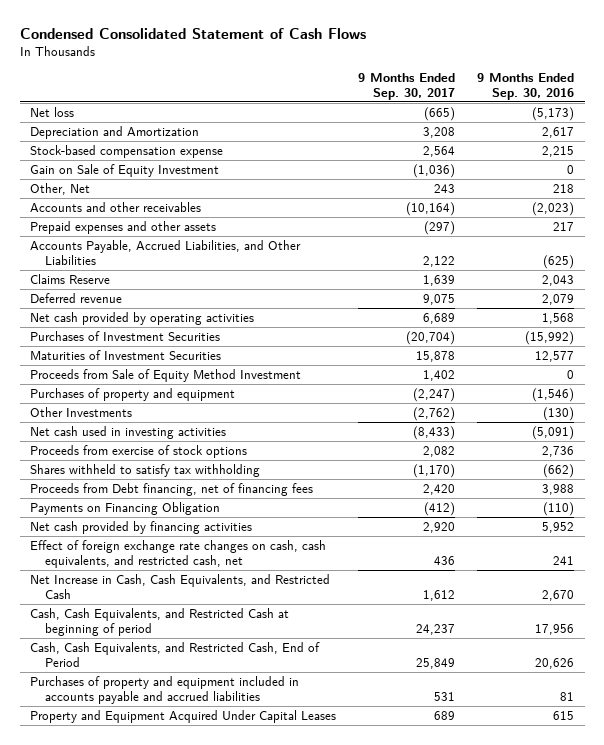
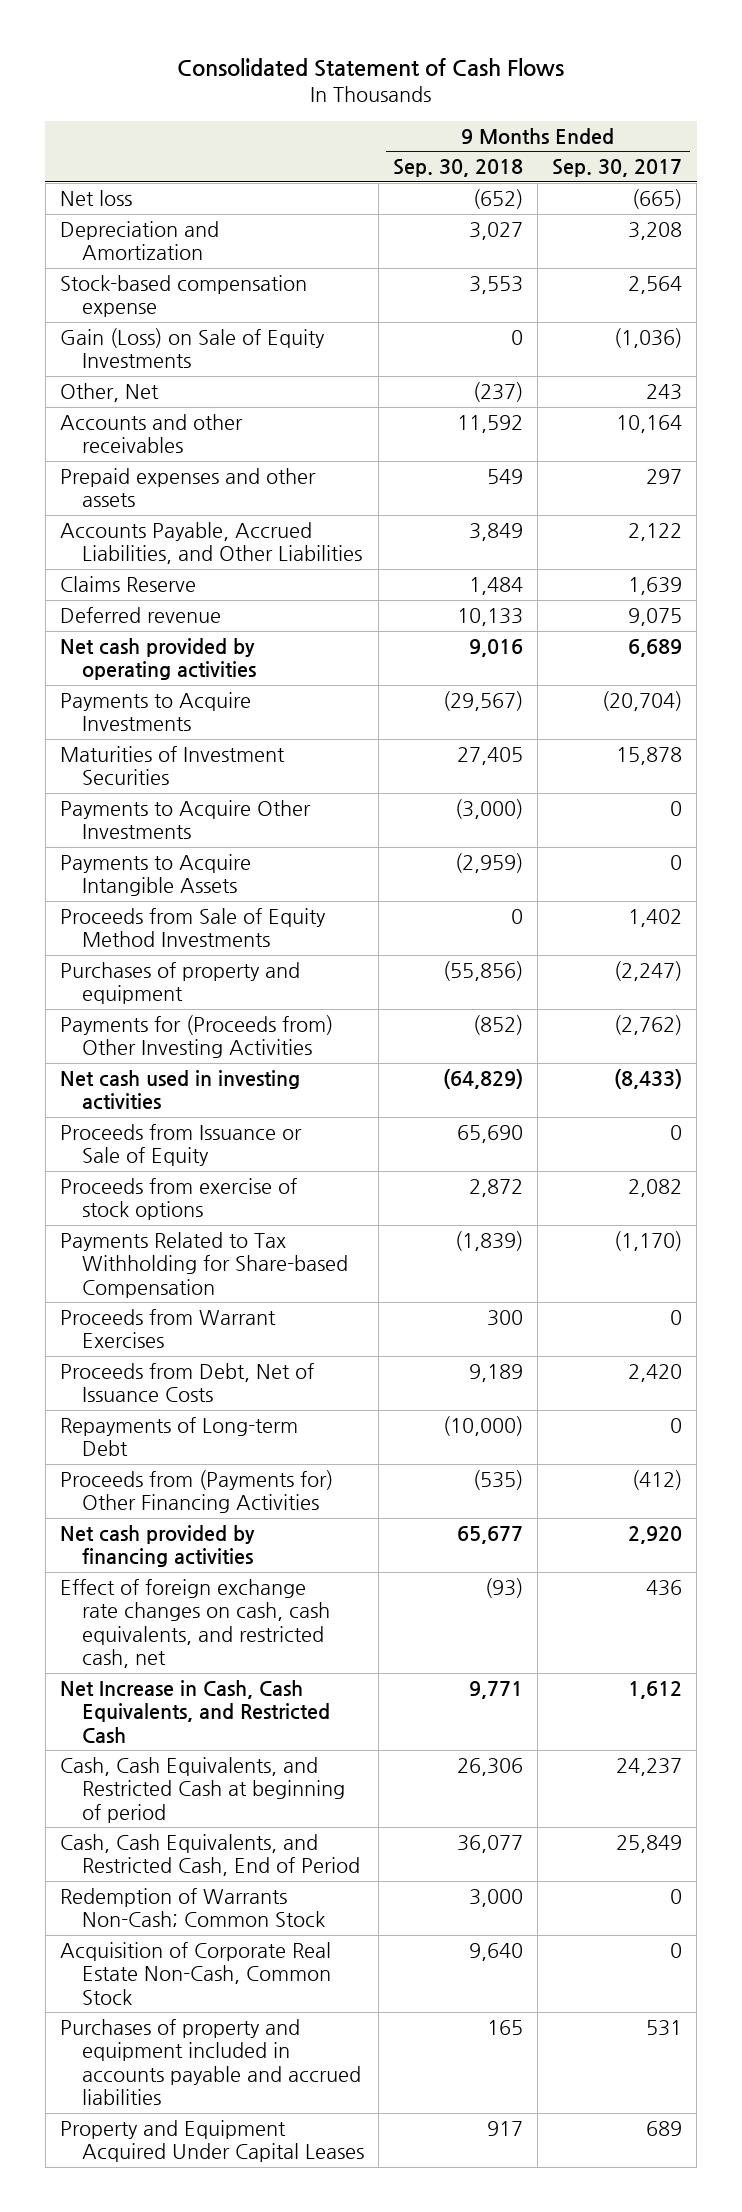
[19,27,366,39] Condensed Consolidated Statement of Cash Flows -> [177,58,565,78] Consolidated Statement of Cash Flows
[476,72,574,100] 9 Months Ended Sep. 30, 2016 -> none
none -> [393,159,524,178] Sep. 30, 2018
[30,163,220,177] Gain on Sale of Equity Investment -> [59,328,325,369] Gain (Loss) on Sale of Equity Investments
[406,201,456,216] (10,164) -> [616,415,683,434] 10,164
[424,220,456,235] (297) -> [646,469,683,485] 297
[30,330,221,341] Purchases of Investment Securities -> [59,692,251,732] Payments to Acquire Investments
none -> [59,800,311,840] Payments to Acquire Other Investments
none -> [59,854,251,897] Payments to Acquire Intangible Assets
[30,368,302,382] Proceeds from Sale of Equity Method Investment -> [59,908,326,948] Proceeds from Sale of Equity Method Investments
[30,406,133,417] Other Investments -> [59,1015,333,1059] Payments for (Proceeds from) Other Investing Activities
none -> [59,1124,302,1167] Proceeds from Issuance or Sale of Equity
[30,463,261,477] Shares withheld to satisfy tax withholding -> [59,1232,349,1298] Payments Related to Tax Withholding for Share-based Compensation
none -> [59,1309,276,1349] Proceeds from Warrant Exercises
[30,482,314,496] Proceeds from Debt financing, net of financing fees -> [59,1363,314,1403] Proceeds from Debt, Net of Issuance Costs
none -> [59,1417,298,1457] Repayments of Long-term Debt
[30,501,221,515] Payments on Financing Obligation -> [59,1470,333,1514] Proceeds from (Payments for) Other Financing Activities
none -> [59,1888,326,1928] Redemption of Warrants Non-Cash; Common Stock
none -> [59,1942,332,2005] Acquisition of Corporate Real Estate Non-Cash, Common Stock

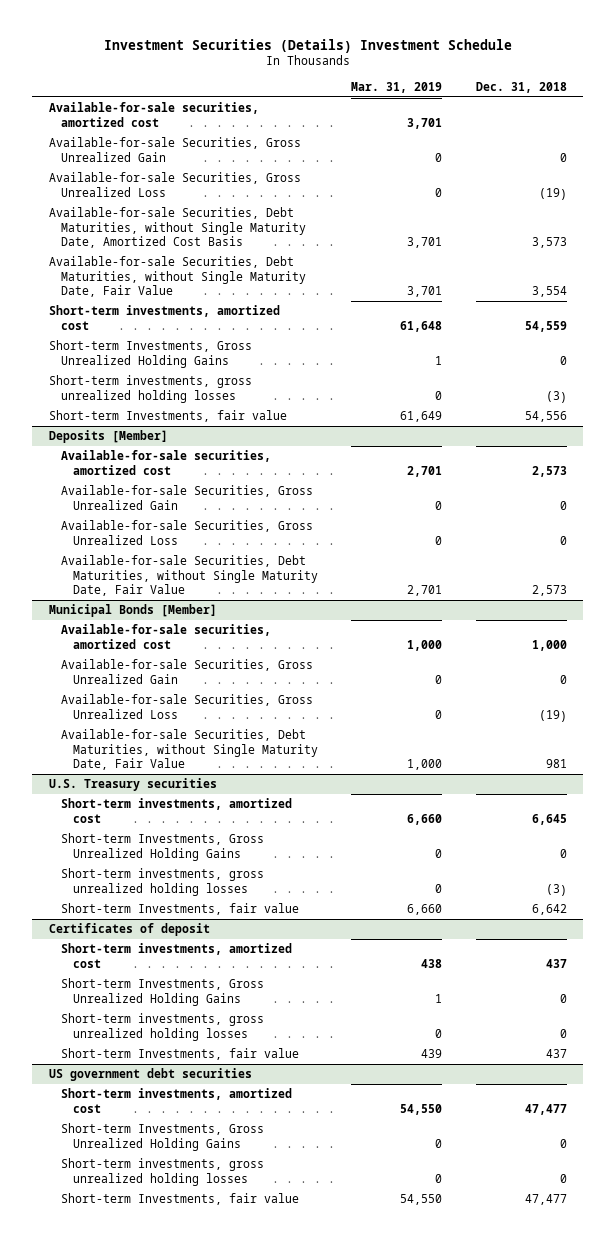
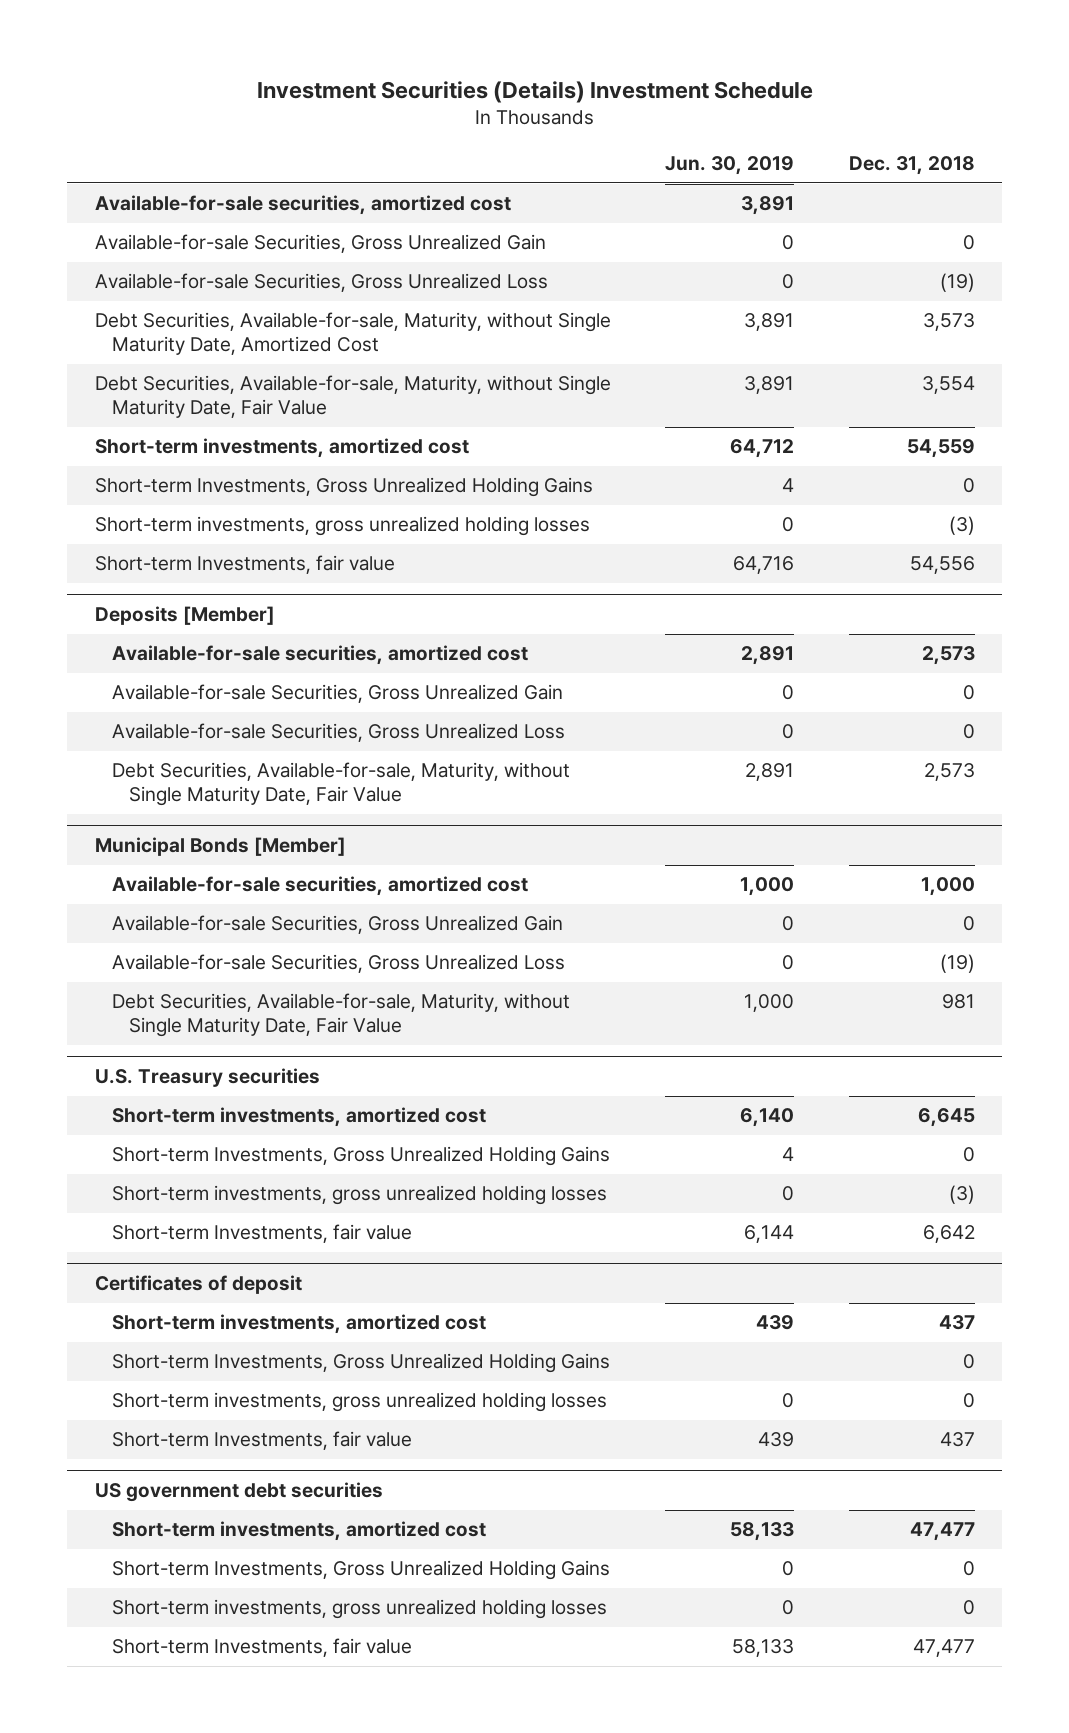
[351,81,443,93] Mar. 31, 2019 -> none
none -> [665,156,795,176] Jun. 30, 2019
[49,207,307,248] Available-for-sale Securities, Debt Maturities, without Single Maturity Date, Amortized Cost Basis -> [94,312,611,356] Debt Securities, Available-for-sale, Maturity, without Single Maturity Date, Amortized Cost
[49,256,307,297] Available-for-sale Securities, Debt Maturities, without Single Maturity Date, Fair Value -> [94,375,611,419] Debt Securities, Available-for-sale, Maturity, without Single Maturity Date, Fair Value
[61,555,319,596] Available-for-sale Securities, Debt Maturities, without Single Maturity Date, Fair Value -> [111,762,570,807] Debt Securities, Available-for-sale, Maturity, without Single Maturity Date, Fair Value
[61,729,319,770] Available-for-sale Securities, Debt Maturities, without Single Maturity Date, Fair Value -> [111,993,570,1038] Debt Securities, Available-for-sale, Maturity, without Single Maturity Date, Fair Value

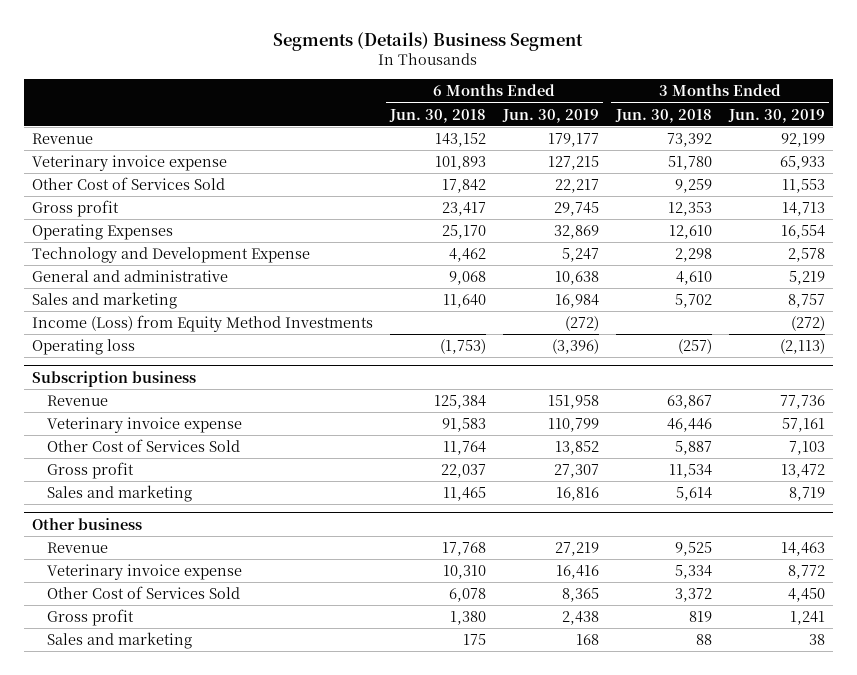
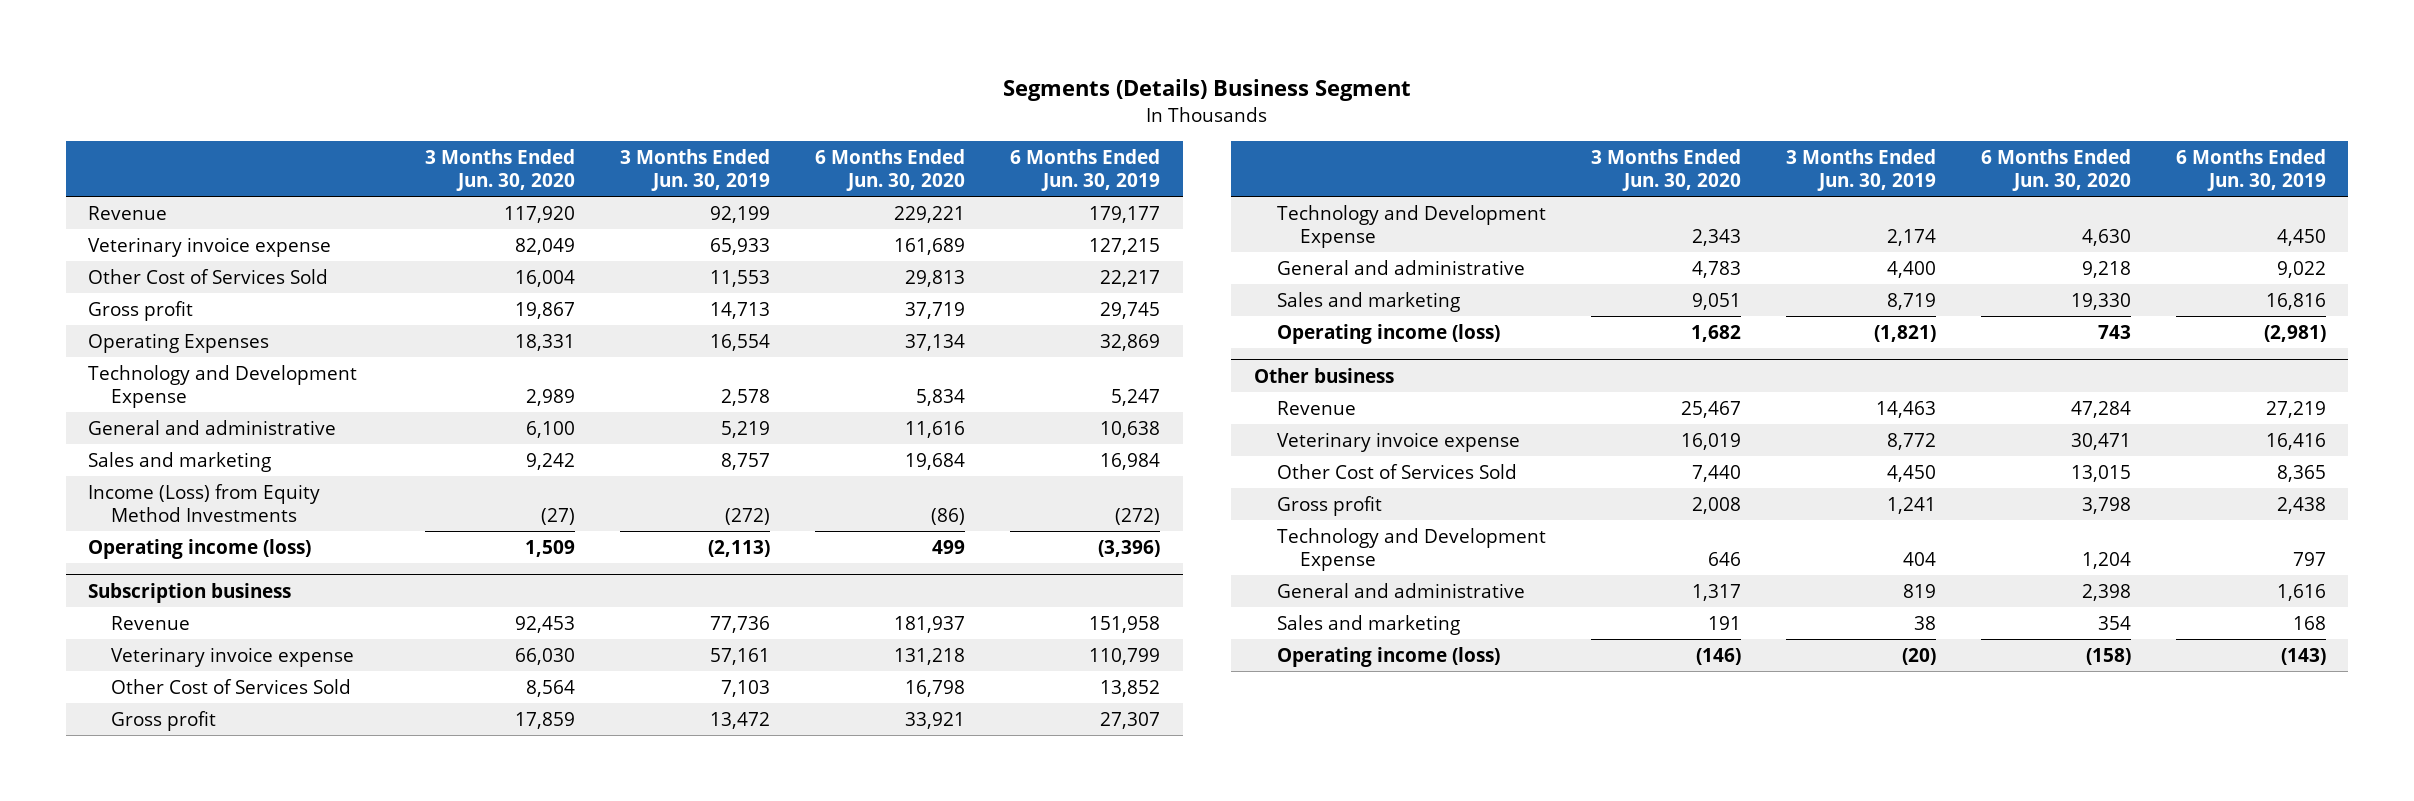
[388,108,486,123] Jun. 30, 2018 -> none
[614,108,712,123] Jun. 30, 2018 -> none
none -> [425,148,576,192] 3 Months Ended Jun. 30, 2020
none -> [815,148,966,192] 6 Months Ended Jun. 30, 2020
[32,338,136,355] Operating loss -> [88,538,312,559] Operating income (loss)
none -> [1276,204,1546,249] Technology and Development Expense
none -> [1276,259,1525,275] General and administrative
none -> [1276,323,1500,344] Operating income (loss)
none -> [1276,527,1546,572] Technology and Development Expense
none -> [1276,582,1525,598] General and administrative
none -> [1276,646,1500,667] Operating income (loss)

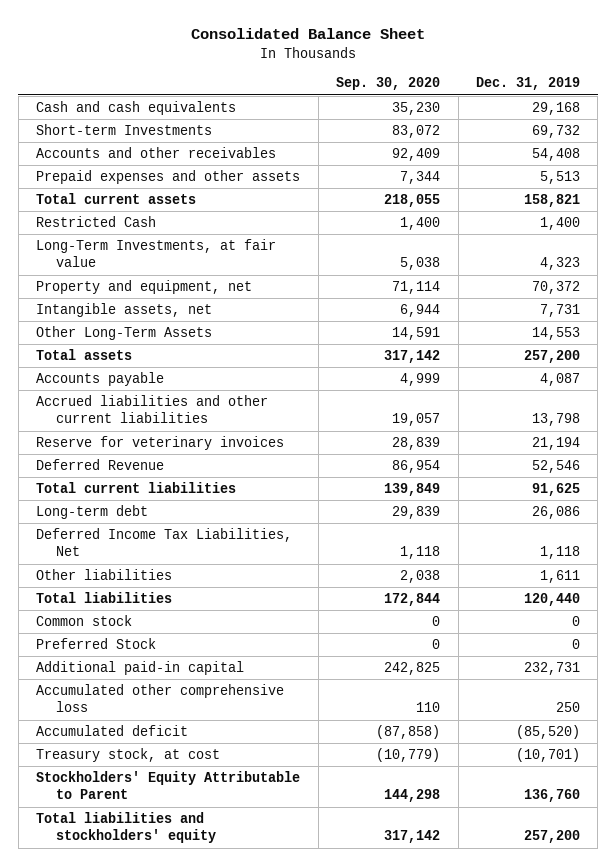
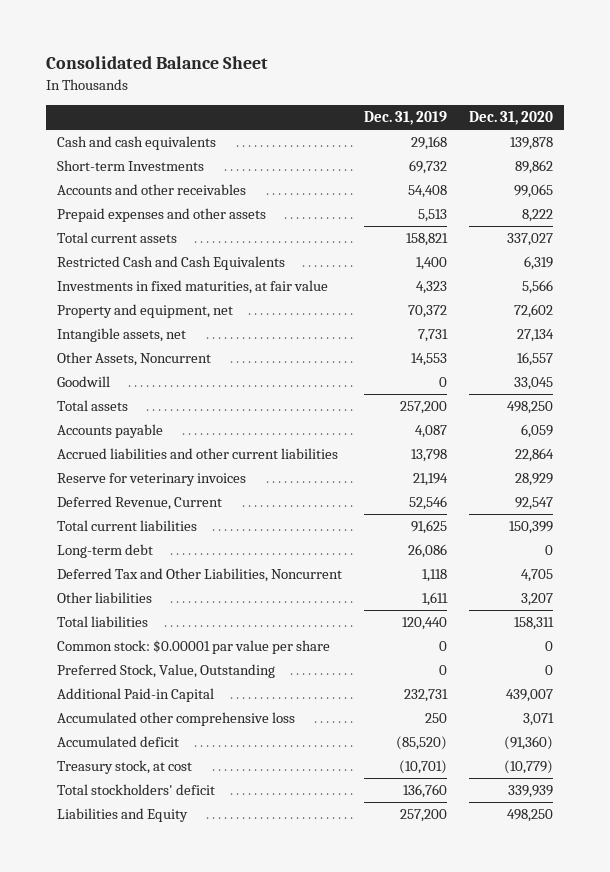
[336,77,441,91] Sep. 30, 2020 -> none
none -> [469,111,554,126] Dec. 31, 2020
[36,216,157,228] Restricted Cash -> [57,256,286,271] Restricted Cash and Cash Equivalents
[36,239,277,268] Long-Term Investments, at fair value -> [57,280,329,295] Investments in fixed maturities, at fair value
[36,326,213,341] Other Long-Term Assets -> [57,352,212,367] Other Assets, Noncurrent
none -> [57,376,111,388] Goodwill
[36,459,165,471] Deferred Revenue -> [57,496,223,511] Deferred Revenue, Current
[36,528,293,557] Deferred Income Tax Liabilities, Net -> [57,568,343,583] Deferred Tax and Other Liabilities, Noncurrent
[36,615,133,627] Common stock -> [57,640,331,655] Common stock: $0.00001 par value per share
[36,638,157,650] Preferred Stock -> [57,664,276,679] Preferred Stock, Value, Outstanding
[36,661,245,676] Additional paid-in capital -> [57,688,215,703] Additional Paid-in Capital
[36,771,301,800] Stockholders' Equity Attributable to Parent -> [57,784,216,796] Total stockholders' deficit
[36,812,217,844] Total liabilities and stockholders' equity -> [57,808,189,823] Liabilities and Equity

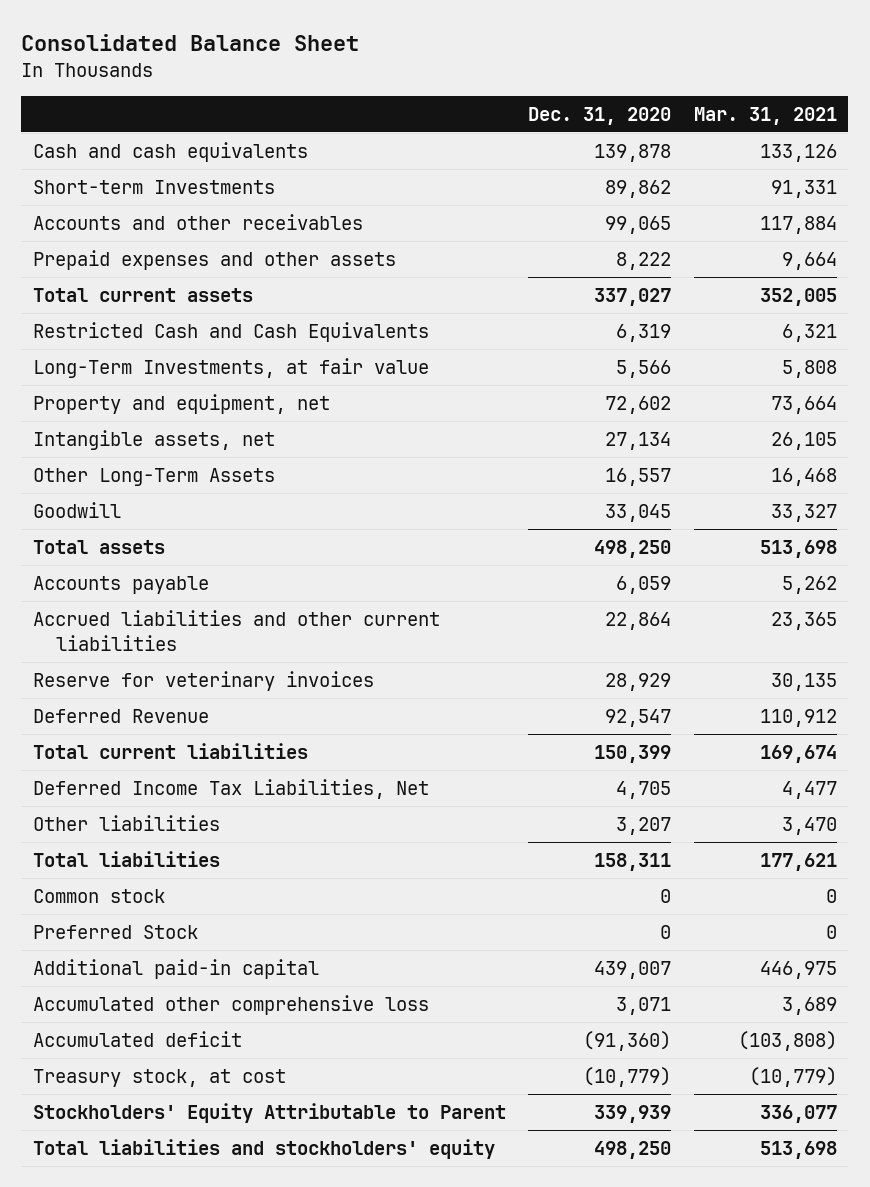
[364,111,448,126] Dec. 31, 2019 -> none
none -> [693,106,837,125] Mar. 31, 2021
[57,280,329,295] Investments in fixed maturities, at fair value -> [32,357,429,378] Long-Term Investments, at fair value
[57,352,212,367] Other Assets, Noncurrent -> [32,467,275,486] Other Long-Term Assets
[57,496,223,511] Deferred Revenue, Current -> [32,708,209,723] Deferred Revenue
[57,544,154,559] Long-term debt -> none
[57,568,343,583] Deferred Tax and Other Liabilities, Noncurrent -> [32,778,429,799] Deferred Income Tax Liabilities, Net
[57,640,331,655] Common stock: $0.00001 par value per share -> [32,888,165,903] Common stock
[57,664,276,679] Preferred Stock, Value, Outstanding -> [32,924,198,939] Preferred Stock
[57,688,215,703] Additional Paid-in Capital -> [32,958,319,979] Additional paid-in capital
[57,784,216,796] Total stockholders' deficit -> [32,1102,506,1123] Stockholders' Equity Attributable to Parent
[57,808,189,823] Liabilities and Equity -> [32,1138,495,1159] Total liabilities and stockholders' equity

